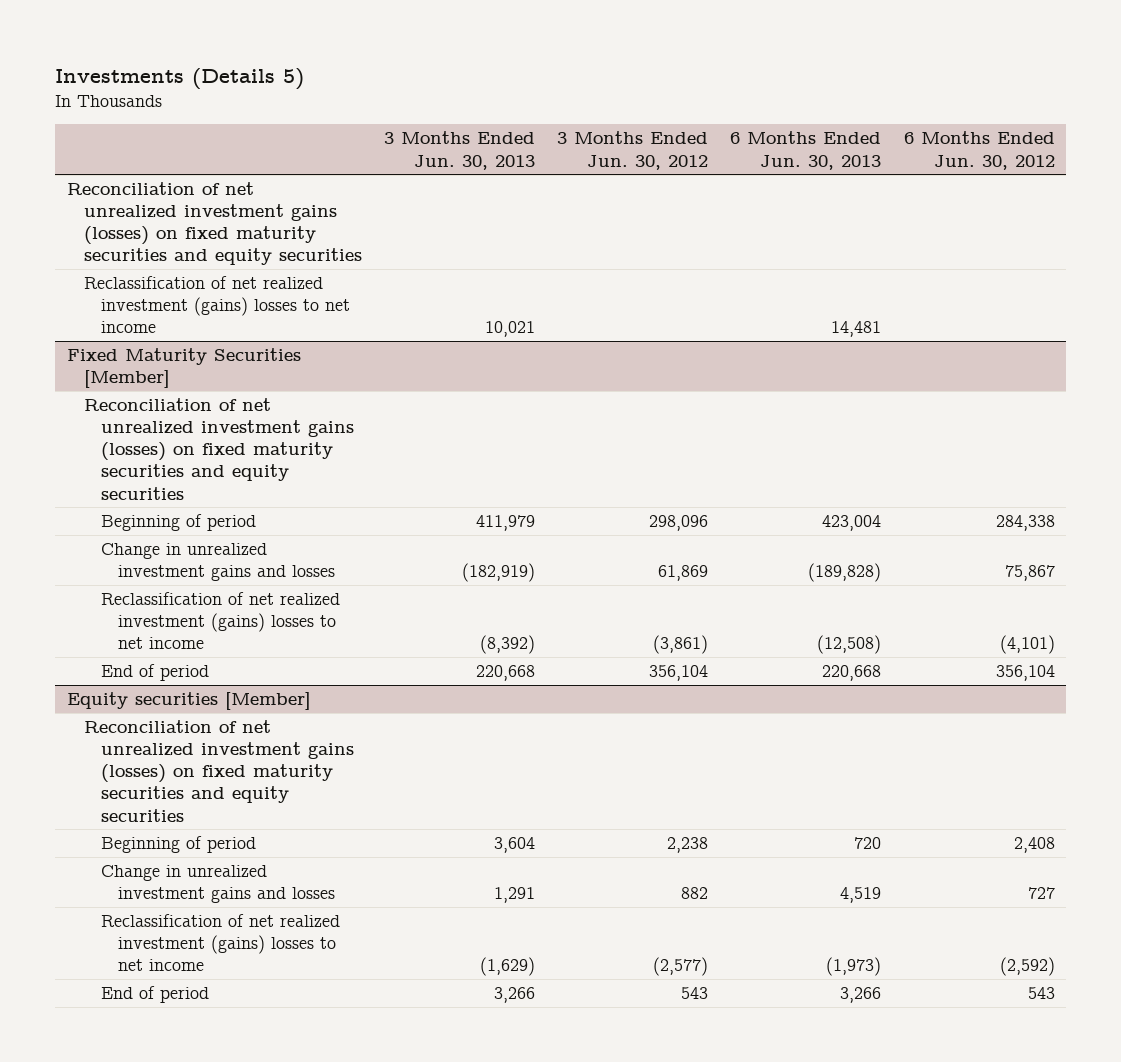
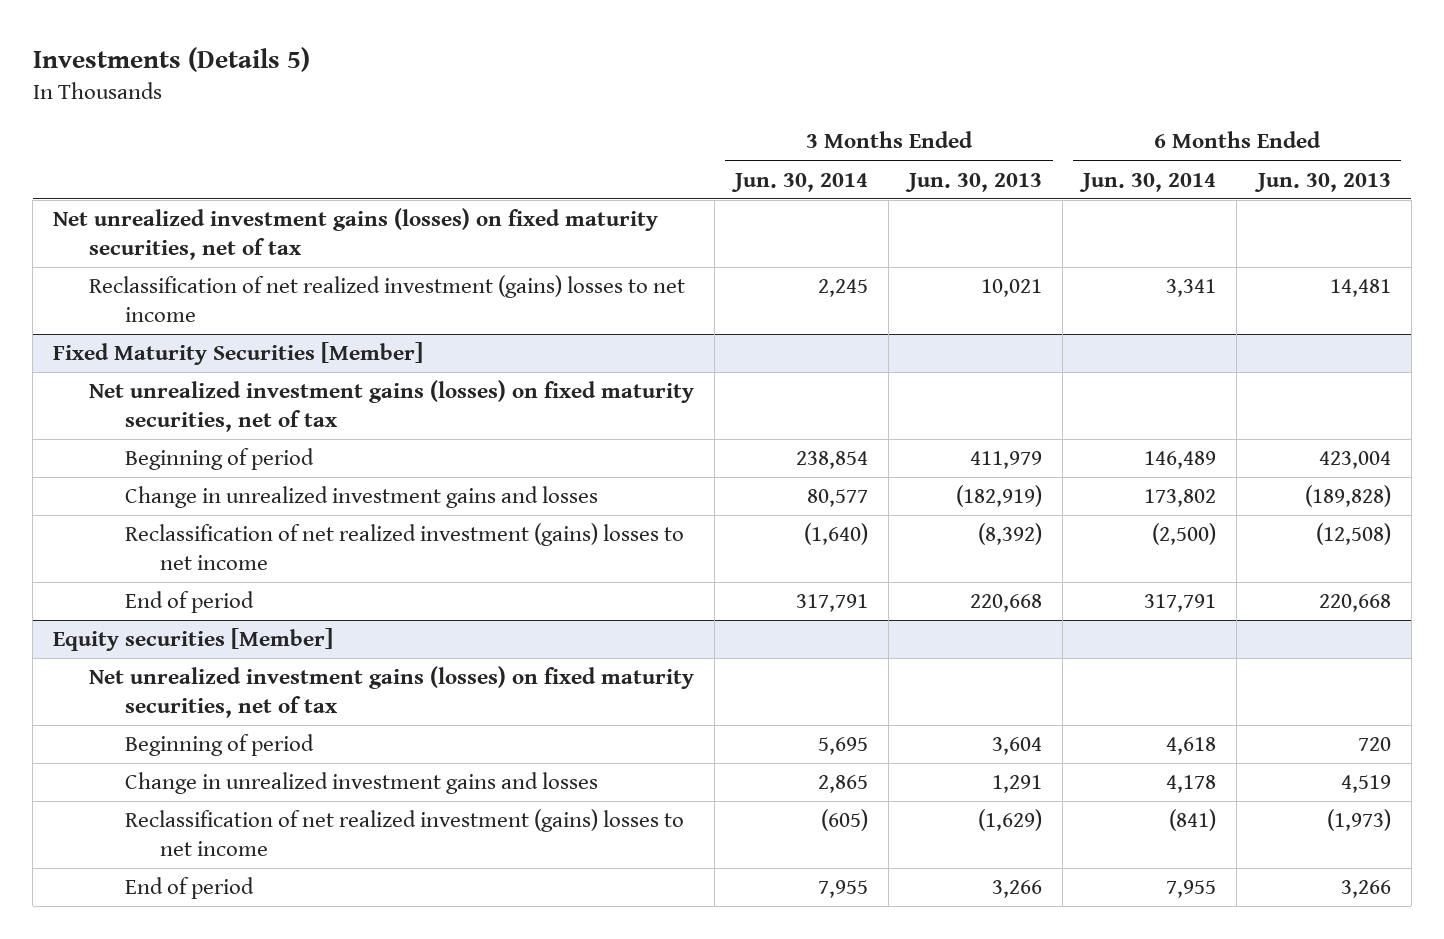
[557,131,709,170] 3 Months Ended Jun. 30, 2012 -> none
[903,131,1055,170] 6 Months Ended Jun. 30, 2012 -> none
none -> [731,172,869,192] Jun. 30, 2014
none -> [1079,172,1217,192] Jun. 30, 2014
[66,182,362,266] Reconciliation of net unrealized investment gains (losses) on fixed maturity securities and equity securities -> [53,208,659,261] Net unrealized investment gains (losses) on fixed maturity securities, net of tax
[83,398,355,500] Reconciliation of net unrealized investment gains (losses) on fixed maturity securities and equity securities -> [89,380,695,433] Net unrealized investment gains (losses) on fixed maturity securities, net of tax
[83,720,355,822] Reconciliation of net unrealized investment gains (losses) on fixed maturity securities and equity securities -> [89,666,695,719] Net unrealized investment gains (losses) on fixed maturity securities, net of tax

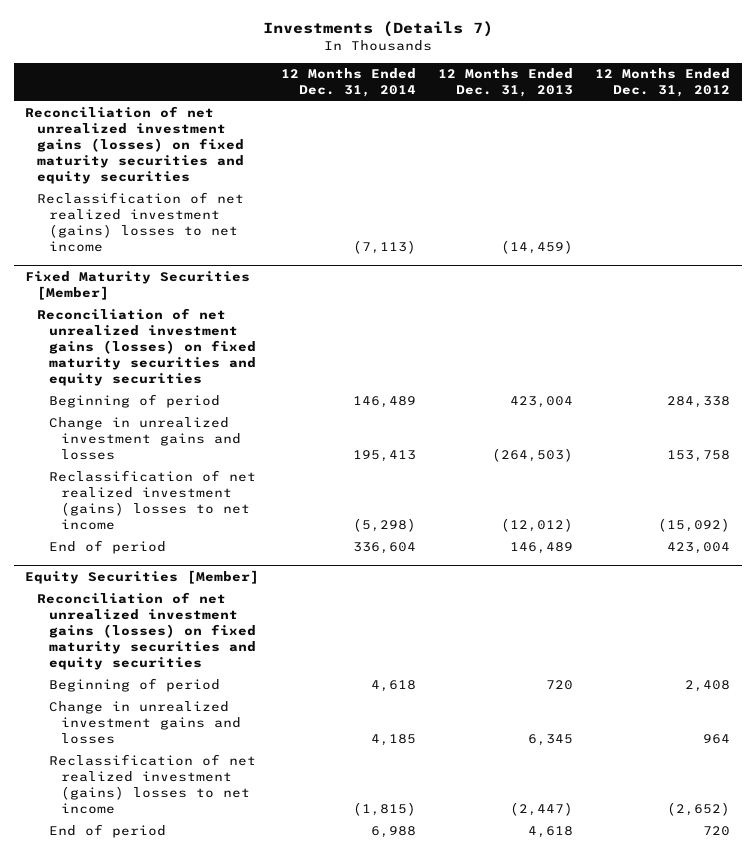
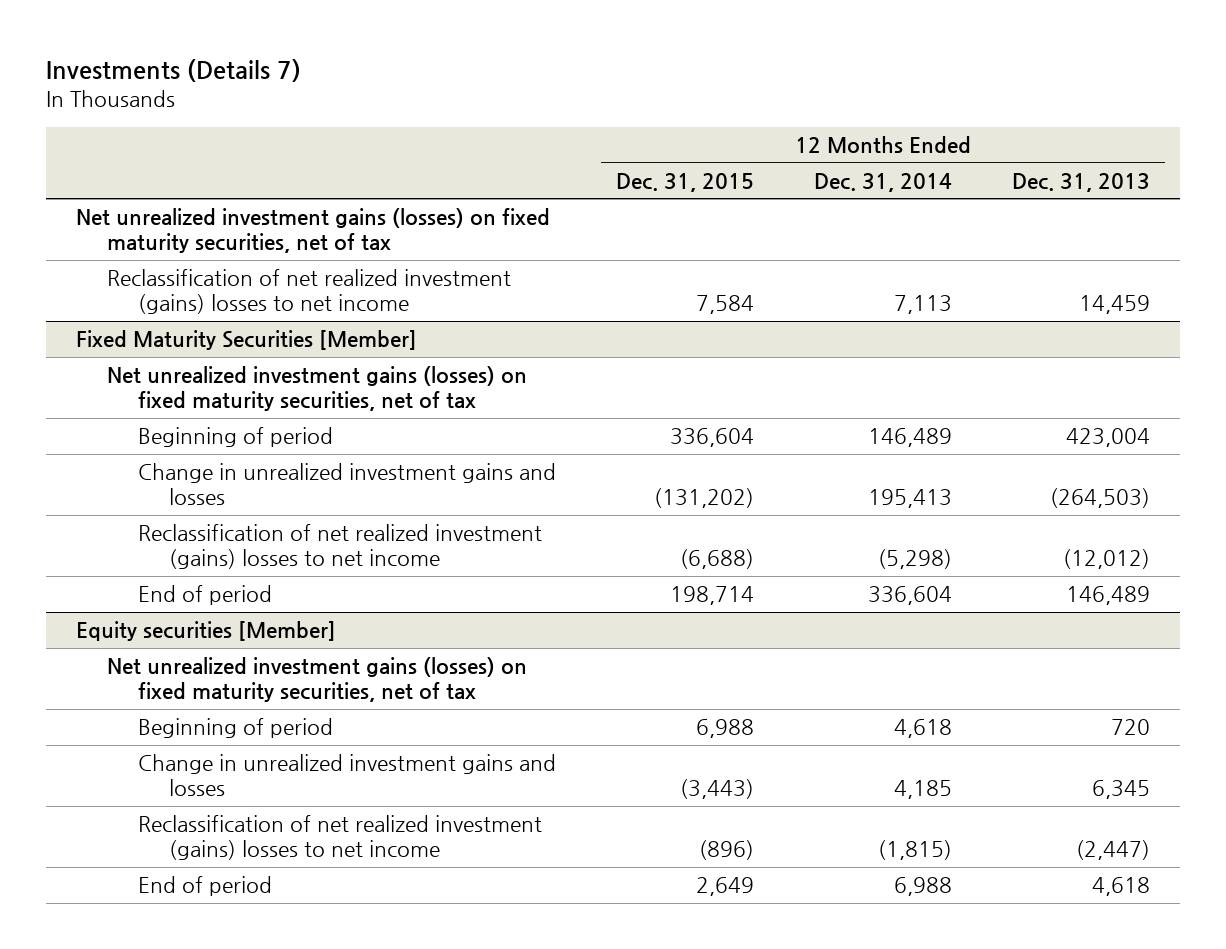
[595,68,731,98] 12 Months Ended Dec. 31, 2012 -> none
none -> [615,172,754,192] Dec. 31, 2015
[25,106,245,184] Reconciliation of net unrealized investment gains (losses) on fixed maturity securities and equity securities -> [75,208,550,254] Net unrealized investment gains (losses) on fixed maturity securities, net of tax
[353,240,417,255] (7,113) -> [894,295,953,315] 7,113
[501,240,574,255] (14,459) -> [1079,295,1151,315] 14,459
[37,308,256,386] Reconciliation of net unrealized investment gains (losses) on fixed maturity securities and equity securities -> [106,366,527,412] Net unrealized investment gains (losses) on fixed maturity securities, net of tax
[25,570,260,585] Equity Securities [Member] -> [75,621,336,642] Equity securities [Member]
[37,592,256,670] Reconciliation of net unrealized investment gains (losses) on fixed maturity securities and equity securities -> [106,657,527,703] Net unrealized investment gains (losses) on fixed maturity securities, net of tax

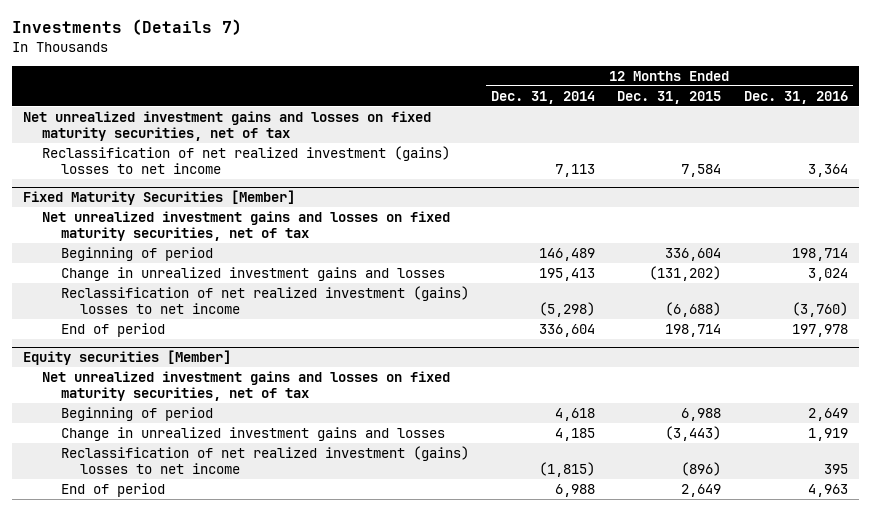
[1012,172,1151,192] Dec. 31, 2013 -> none
none -> [743,90,848,104] Dec. 31, 2016
[75,208,550,254] Net unrealized investment gains (losses) on fixed maturity securities, net of tax -> [22,111,431,142] Net unrealized investment gains and losses on fixed maturity securities, net of tax
[106,366,527,412] Net unrealized investment gains (losses) on fixed maturity securities, net of tax -> [41,211,450,242] Net unrealized investment gains and losses on fixed maturity securities, net of tax
[106,657,527,703] Net unrealized investment gains (losses) on fixed maturity securities, net of tax -> [41,371,450,402] Net unrealized investment gains and losses on fixed maturity securities, net of tax

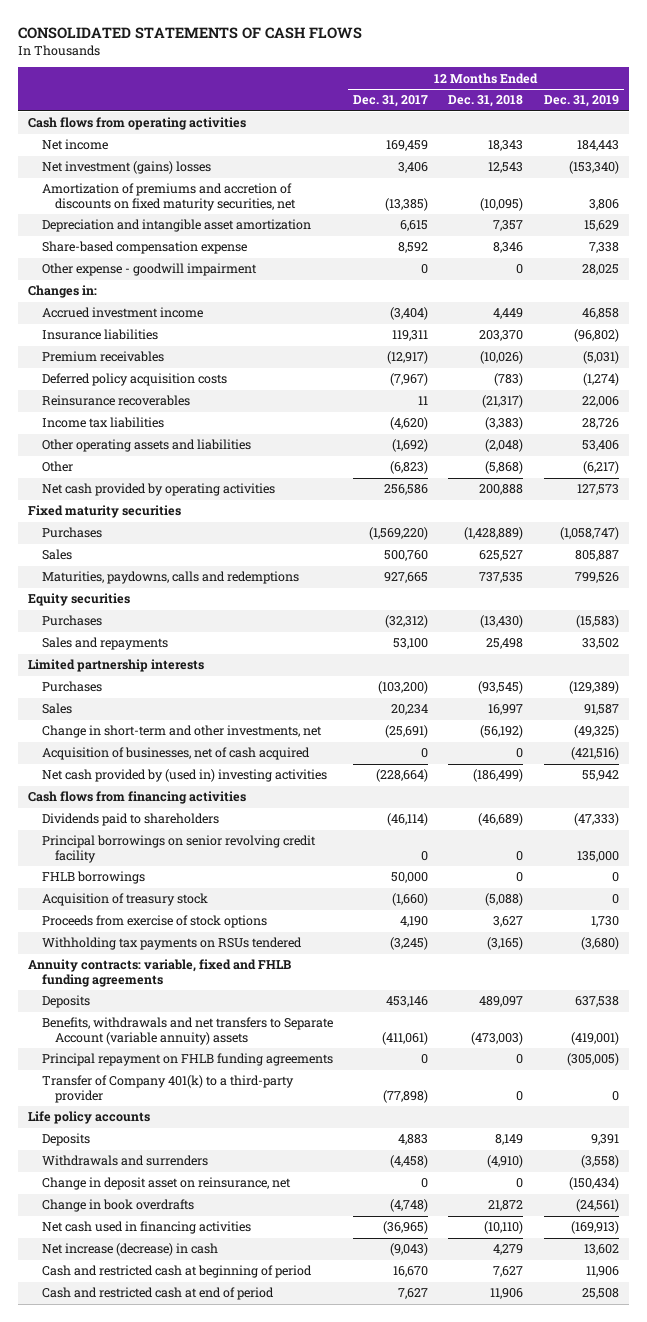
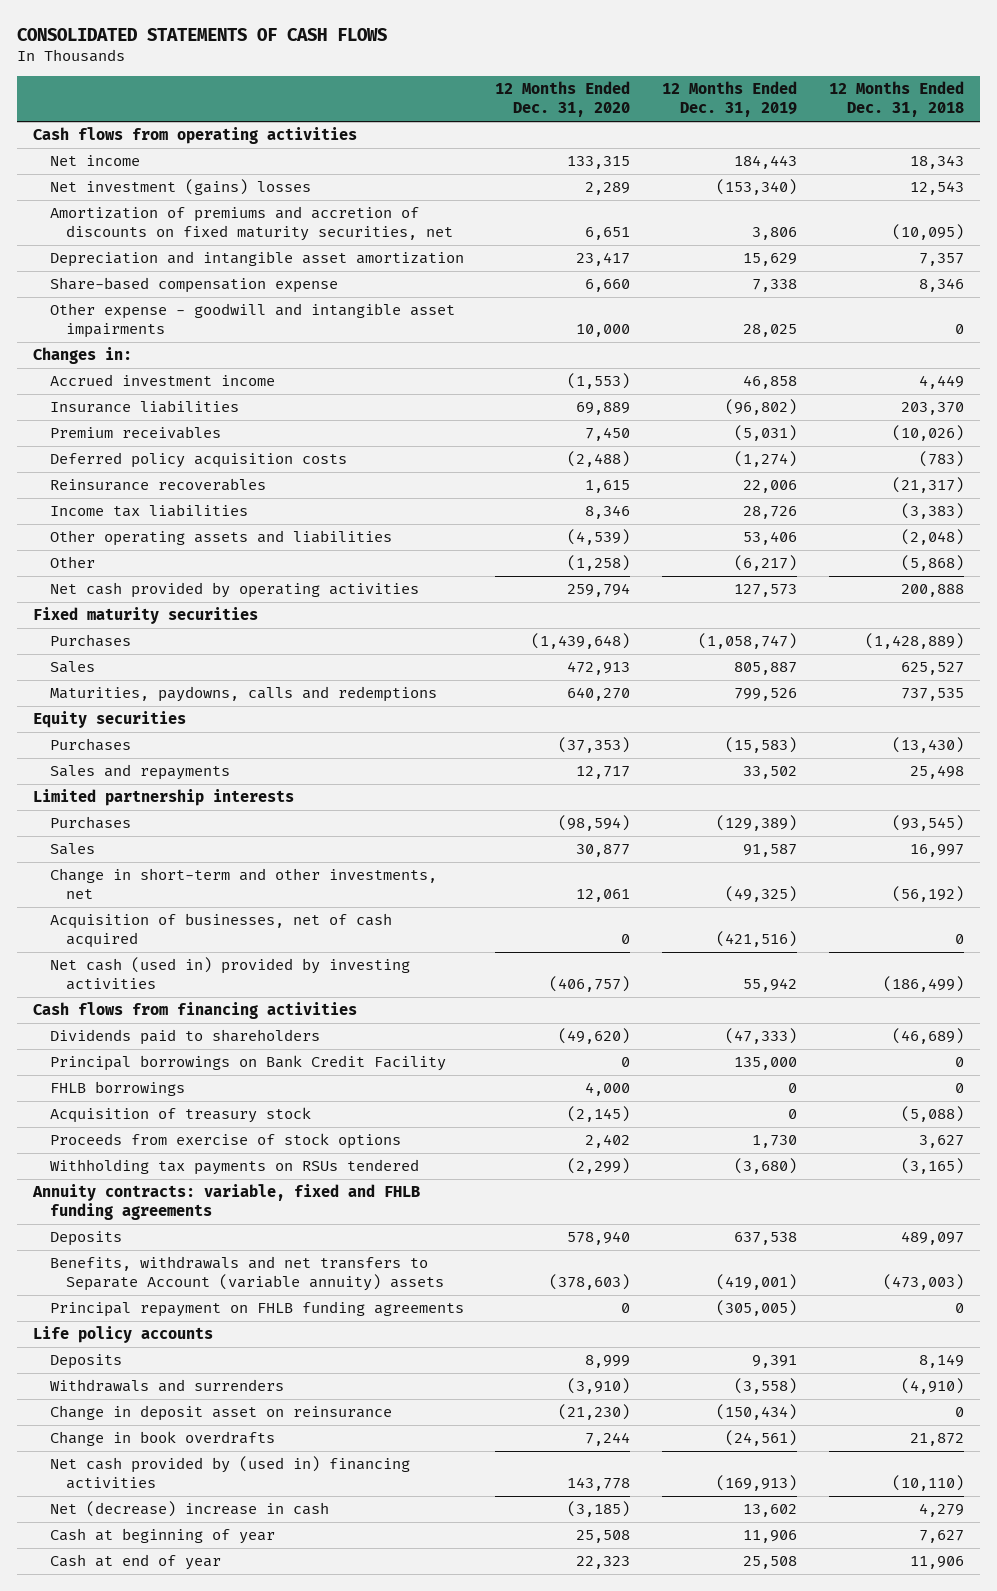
[353,95,429,108] Dec. 31, 2017 -> none
none -> [495,81,631,118] 12 Months Ended Dec. 31, 2020
[41,263,257,277] Other expense - goodwill impairment -> [49,303,455,339] Other expense - goodwill and intangible asset impairments
[41,769,327,783] Net cash provided by (used in) investing activities -> [49,957,410,991] Net cash (used in) provided by investing activities
[41,835,316,863] Principal borrowings on senior revolving credit facility -> [49,1055,446,1072] Principal borrowings on Bank Credit Facility
[41,1075,294,1103] Transfer of Company 401(k) to a third-party provider -> none
[41,1177,291,1191] Change in deposit asset on reinsurance, net -> [49,1405,392,1422] Change in deposit asset on reinsurance
[41,1221,251,1235] Net cash used in financing activities -> [49,1456,410,1490] Net cash provided by (used in) financing activities
[41,1243,218,1257] Net increase (decrease) in cash -> [49,1501,329,1518] Net (decrease) increase in cash
[41,1265,312,1279] Cash and restricted cash at beginning of period -> [49,1528,275,1545] Cash at beginning of year
[41,1287,274,1301] Cash and restricted cash at end of period -> [49,1554,221,1571] Cash at end of year

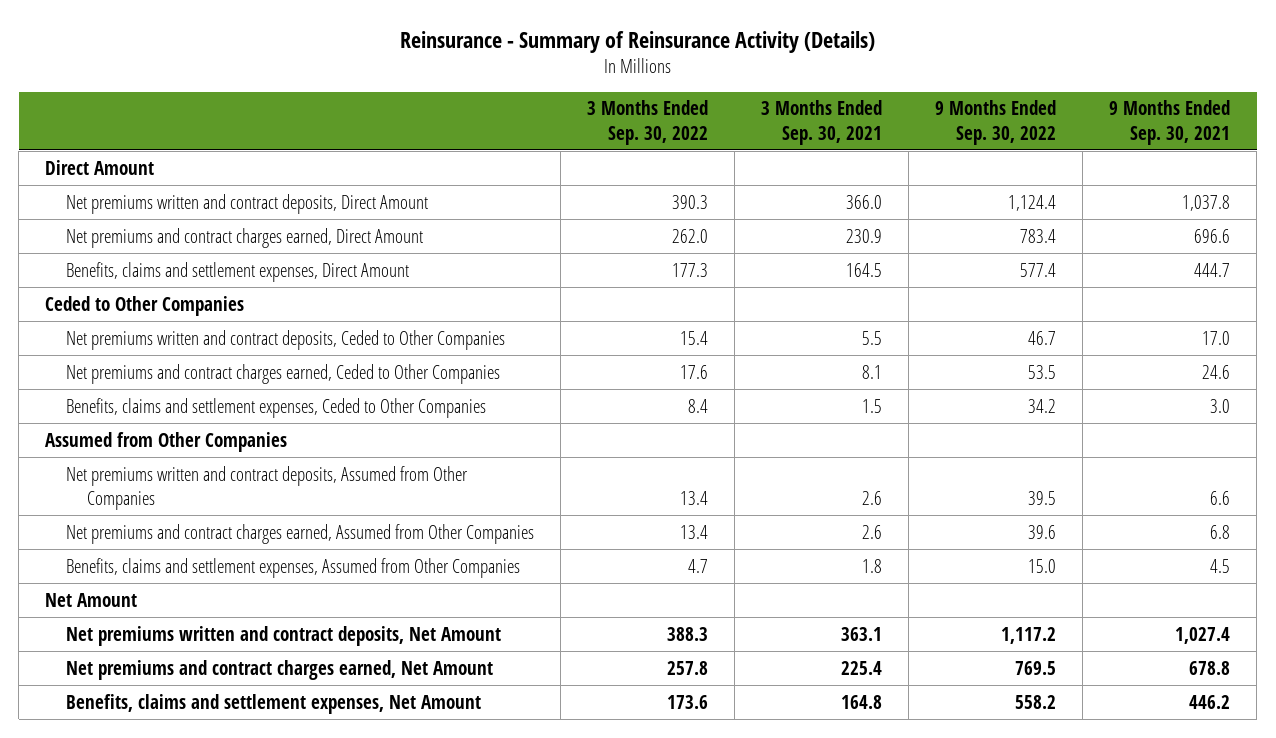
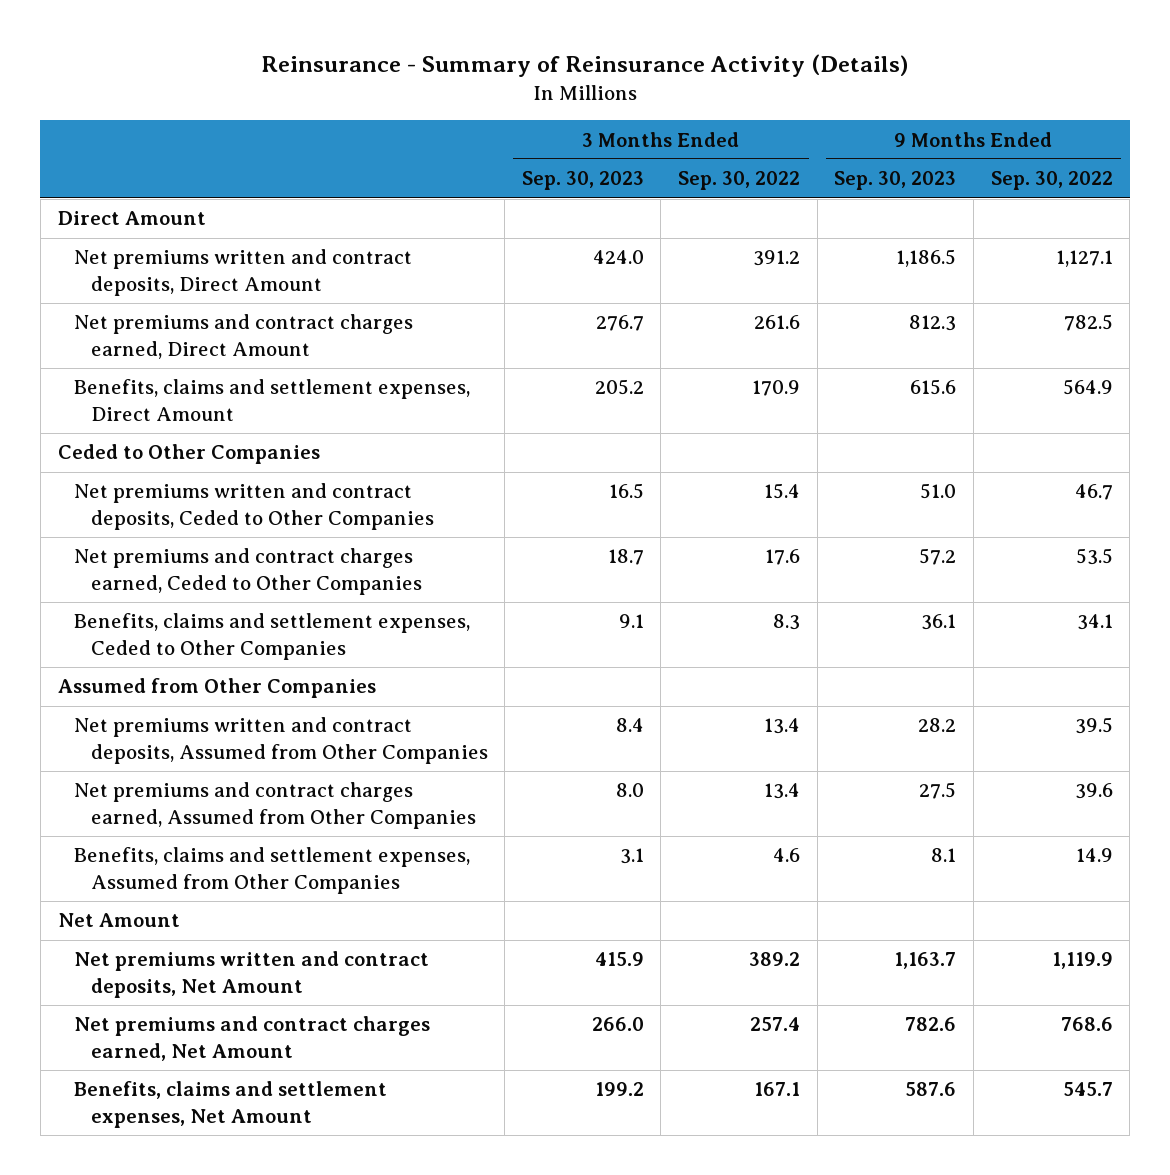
[761,100,883,145] 3 Months Ended Sep. 30, 2021 -> none
[1109,100,1231,145] 9 Months Ended Sep. 30, 2021 -> none
none -> [521,171,644,191] Sep. 30, 2023
none -> [834,171,957,191] Sep. 30, 2023
[672,194,709,209] 390.3 -> [753,250,801,267] 391.2
[1008,194,1057,211] 1,124.4 -> [1055,250,1113,268] 1,127.1
[672,228,709,243] 262.0 -> [754,315,801,330] 261.6
[1020,228,1057,243] 783.4 -> [1063,314,1113,332] 782.5
[672,262,709,277] 177.3 -> [752,380,801,397] 170.9
[1020,262,1057,277] 577.4 -> [1062,379,1113,396] 564.9
[688,398,709,413] 8.4 -> [773,614,801,631] 8.3
[1028,398,1057,413] 34.2 -> [1076,614,1113,631] 34.1
[688,558,709,573] 4.7 -> [773,848,801,863] 4.6
[1028,558,1057,573] 15.0 -> [1075,848,1113,863] 14.9
[667,626,709,641] 388.3 -> [749,952,801,967] 389.2
[1001,626,1057,644] 1,117.2 -> [1051,952,1113,970] 1,119.9
[667,660,709,675] 257.8 -> [750,1017,801,1032] 257.4
[1015,660,1057,675] 769.5 -> [1060,1017,1113,1032] 768.6
[667,694,709,709] 173.6 -> [754,1082,801,1097] 167.1
[1015,694,1057,709] 558.2 -> [1062,1082,1113,1097] 545.7

